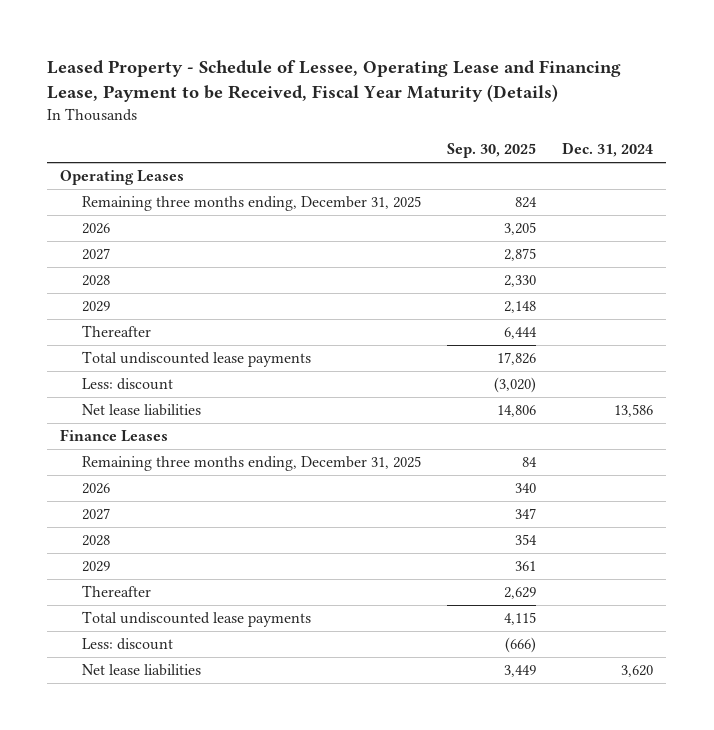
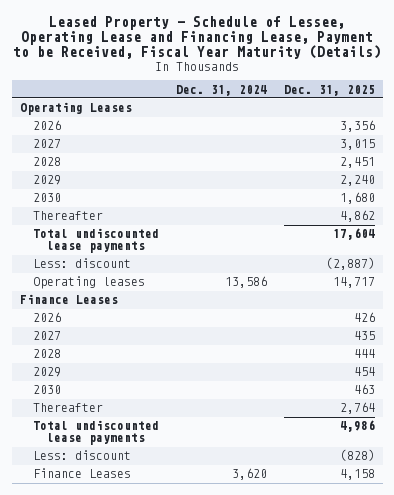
[446,143,536,159] Sep. 30, 2025 -> none
none -> [283,84,375,96] Dec. 31, 2025
[81,196,421,212] Remaining three months ending, December 31, 2025 -> none
none -> [33,193,62,203] 2030
[81,404,201,417] Net lease liabilities -> [33,276,146,290] Operating leases
[81,456,421,472] Remaining three months ending, December 31, 2025 -> none
none -> [33,385,62,395] 2030
[81,664,201,677] Net lease liabilities -> [33,468,132,479] Finance Leases

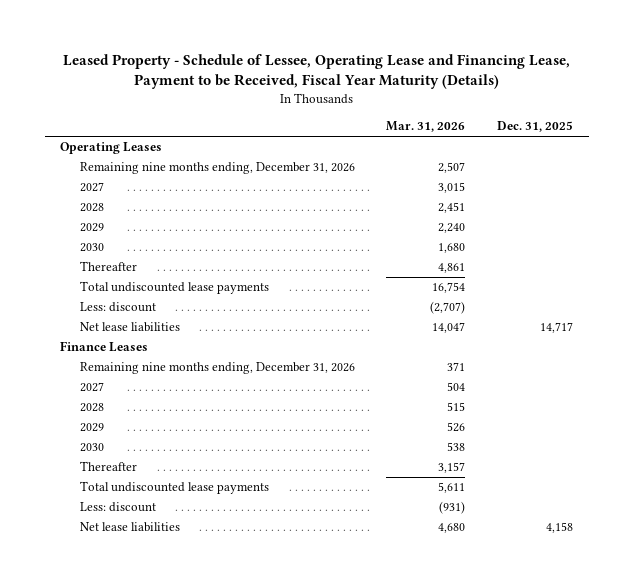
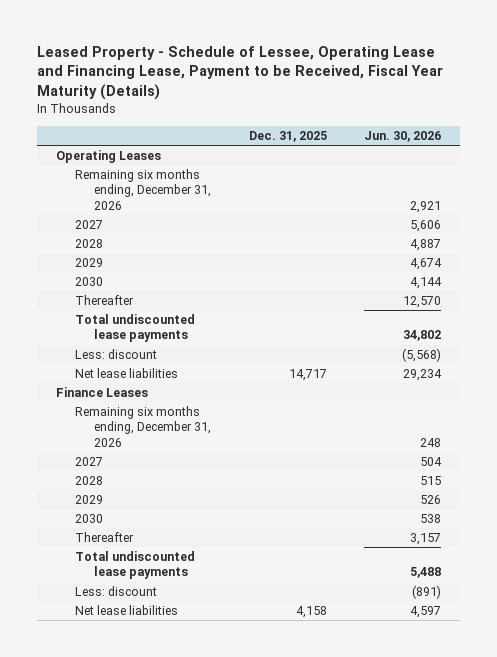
[386,121,466,133] Mar. 31, 2026 -> none
none -> [364,131,442,143] Jun. 30, 2026
[79,162,355,175] Remaining nine months ending, December 31, 2026 -> [74,169,212,210] Remaining six months ending, December 31, 2026
[79,362,355,375] Remaining nine months ending, December 31, 2026 -> [74,406,212,447] Remaining six months ending, December 31, 2026

